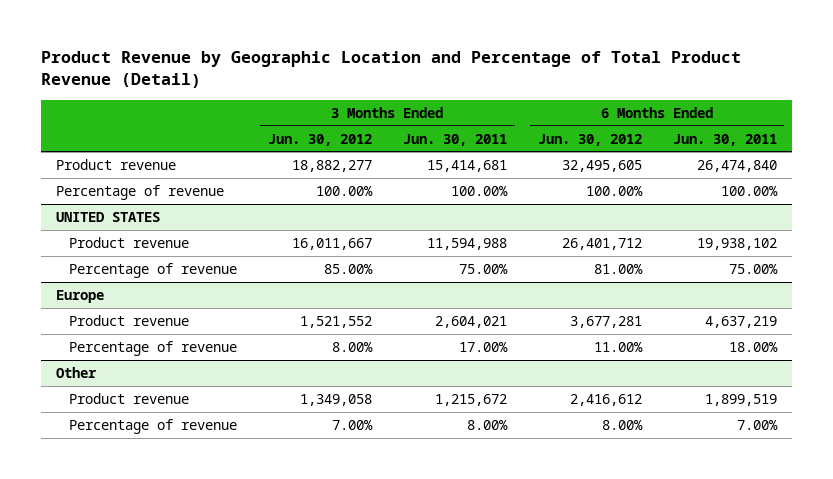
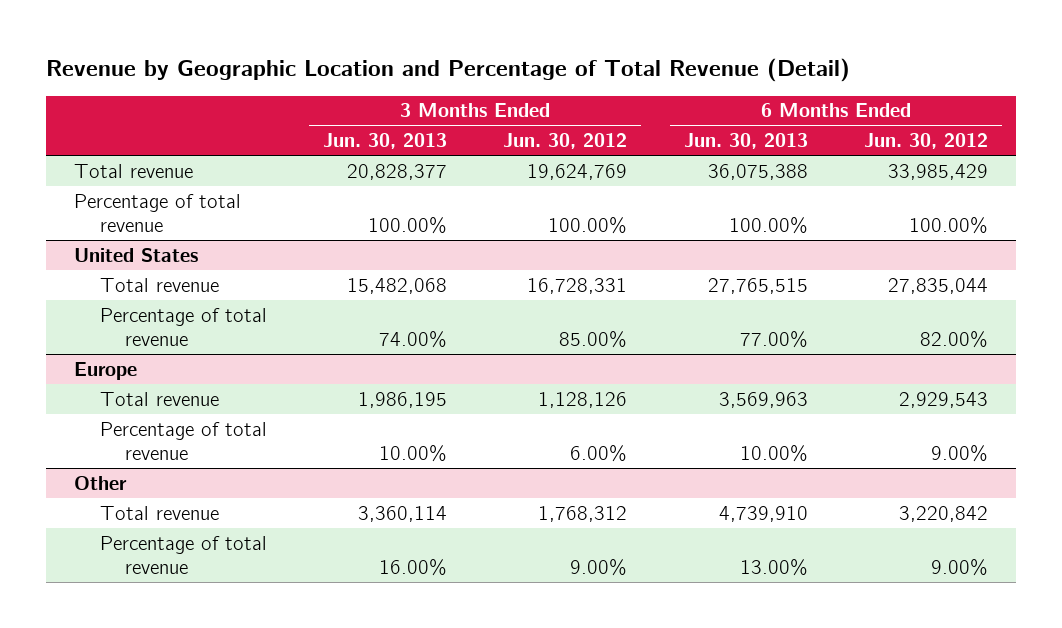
[41,51,742,89] Product Revenue by Geographic Location and Percentage of Total Product Revenue (Detail) -> [45,58,850,83] Revenue by Geographic Location and Percentage of Total Revenue (Detail)
[402,133,507,146] Jun. 30, 2011 -> none
[672,133,777,146] Jun. 30, 2011 -> none
none -> [322,133,447,150] Jun. 30, 2013
none -> [683,133,808,150] Jun. 30, 2013
[56,159,177,171] Product revenue -> none
[69,237,190,249] Product revenue -> none
none -> [74,163,194,178] Total revenue
[56,185,225,201] Percentage of revenue -> [74,193,242,233] Percentage of total revenue
[56,212,161,223] UNITED STATES -> [74,247,199,262] United States
none -> [99,277,219,292] Total revenue
[69,263,238,279] Percentage of revenue -> [99,307,267,347] Percentage of total revenue
[593,264,643,275] 81.00% -> [920,331,989,349] 82.00%
[69,315,190,327] Product revenue -> none
none -> [99,391,219,406] Total revenue
[69,341,238,357] Percentage of revenue -> [99,421,267,461] Percentage of total revenue
[332,342,374,353] 8.00% -> [570,445,628,463] 6.00%
[593,342,643,353] 11.00% -> [931,445,989,463] 9.00%
[69,393,190,405] Product revenue -> none
none -> [99,505,219,520] Total revenue
[69,419,238,435] Percentage of revenue -> [99,535,267,575] Percentage of total revenue
[332,420,374,431] 7.00% -> [570,559,628,577] 9.00%
[601,420,643,431] 8.00% -> [931,559,989,577] 9.00%

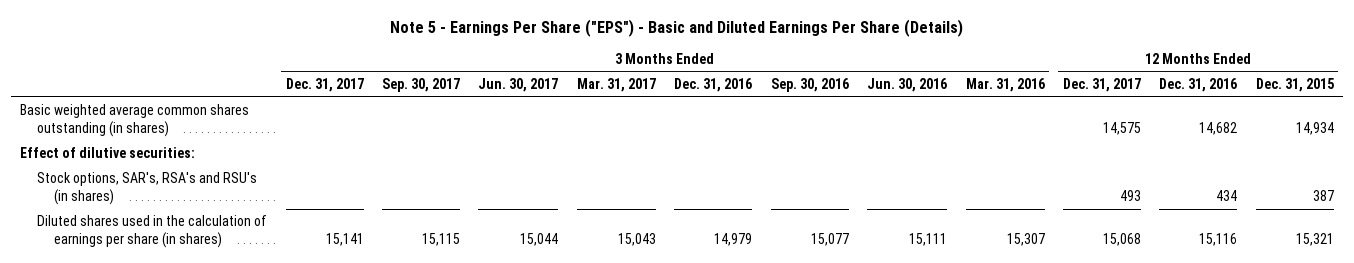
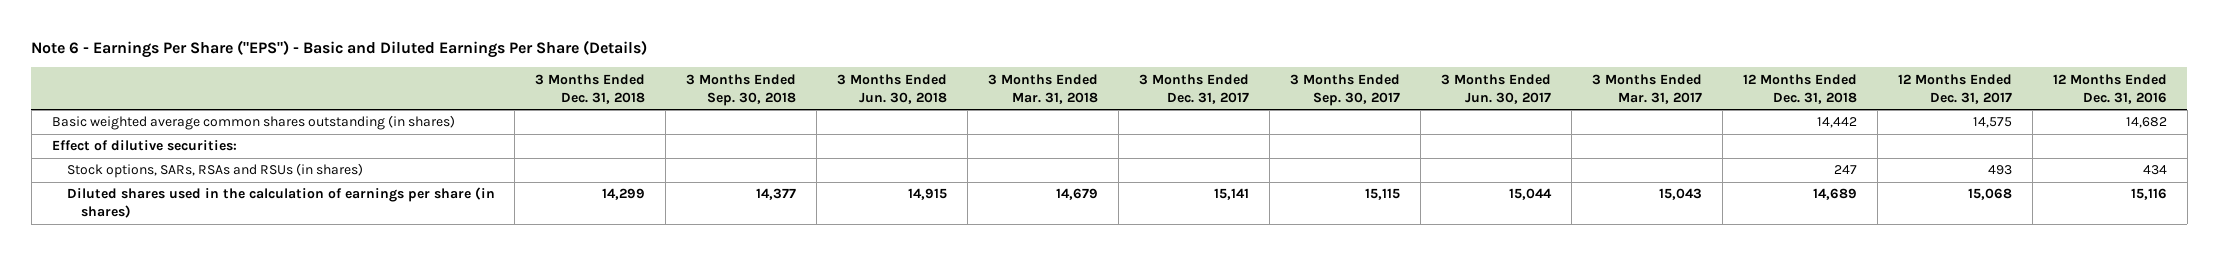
[390,18,964,37] Note 5 - Earnings Per Share ("EPS") - Basic and Diluted Earnings Per Share (Details) -> [31,40,648,59] Note 6 - Earnings Per Share ("EPS") - Basic and Diluted Earnings Per Share (Details)
[674,78,753,93] Dec. 31, 2016 -> none
[770,78,849,93] Sep. 30, 2016 -> none
[867,78,948,93] Jun. 30, 2016 -> none
[965,78,1045,93] Mar. 31, 2016 -> none
[1255,78,1334,93] Dec. 31, 2015 -> none
none -> [535,73,646,104] 3 Months Ended Dec. 31, 2018
none -> [686,73,797,106] 3 Months Ended Sep. 30, 2018
none -> [837,73,948,104] 3 Months Ended Jun. 30, 2018
none -> [988,73,1099,104] 3 Months Ended Mar. 31, 2018
none -> [1742,73,1857,104] 12 Months Ended Dec. 31, 2018
[37,172,258,206] Stock options, SAR's, RSA's and RSU's (in shares) -> [66,163,363,179] Stock options, SARs, RSAs and RSUs (in shares)

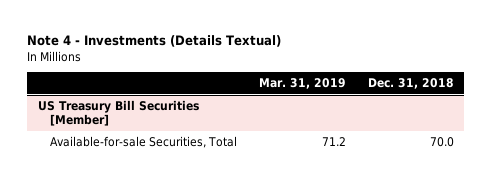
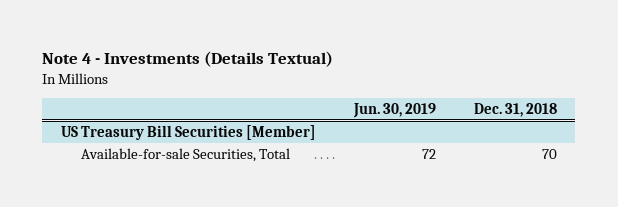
[258,78,346,90] Mar. 31, 2019 -> none
none -> [352,102,436,118] Jun. 30, 2019
[429,136,454,147] 70.0 -> [541,148,557,159] 70

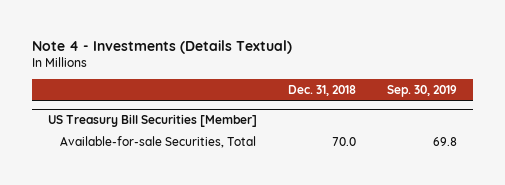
[352,102,436,118] Jun. 30, 2019 -> none
none -> [387,85,458,98] Sep. 30, 2019
[541,148,557,159] 70 -> [332,137,357,147] 70.0

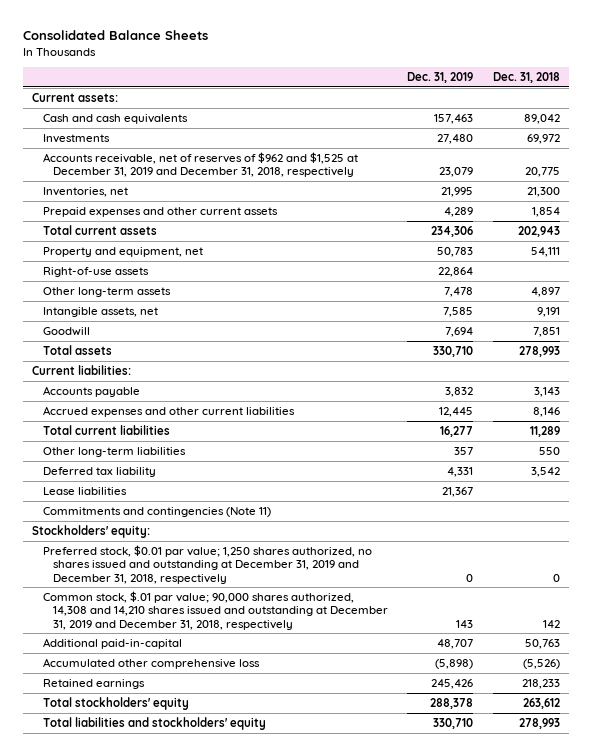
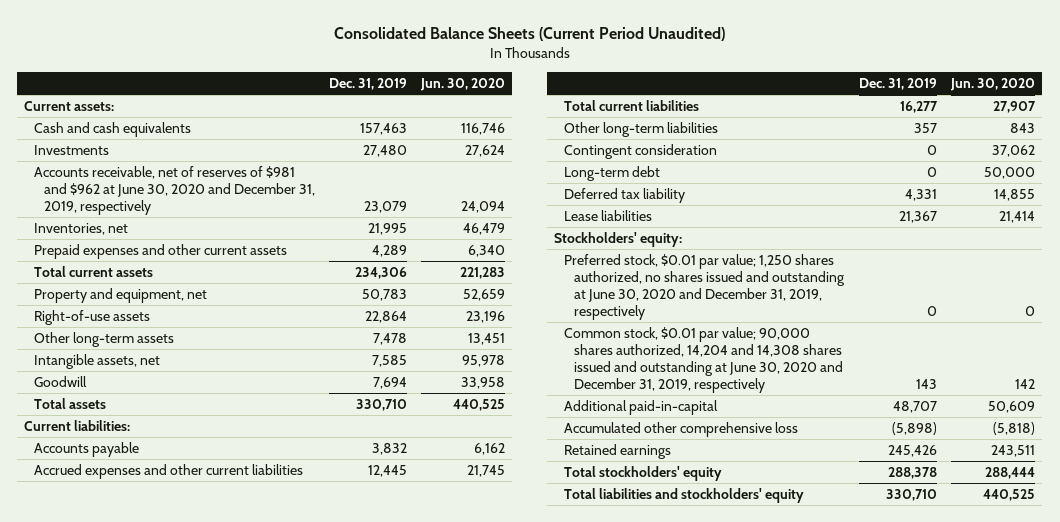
[22,30,208,41] Consolidated Balance Sheets -> [333,27,725,42] Consolidated Balance Sheets (Current Period Unaudited)
[492,72,560,84] Dec. 31, 2018 -> none
none -> [420,77,506,91] Jun. 30, 2020
[42,151,358,178] Accounts receivable, net of reserves of $962 and $1,525 at December 31, 2019 and December 31, 2018, respectively -> [34,166,316,215] Accounts receivable, net of reserves of $981 and $962 at June 30, 2020 and December 31, 2019, respectively
none -> [563,144,717,160] Contingent consideration
none -> [563,166,660,182] Long-term debt
[42,506,271,517] Commitments and contingencies (Note 11) -> none
[42,544,372,584] Preferred stock, $0.01 par value; 1,250 shares authorized, no shares issued and outstanding at December 31, 2019 and December 31, 2018, respectively -> [563,254,845,320] Preferred stock, $0.01 par value; 1,250 shares authorized, no shares issued and outstanding at June 30, 2020 and December 31, 2019, respectively
[42,590,388,630] Common stock, $.01 par value; 90,000 shares authorized, 14,308 and 14,210 shares issued and outstanding at December 31, 2019 and December 31, 2018, respectively -> [563,327,843,393] Common stock, $0.01 par value; 90,000 shares authorized, 14,204 and 14,308 shares issued and outstanding at June 30, 2020 and December 31, 2019, respectively

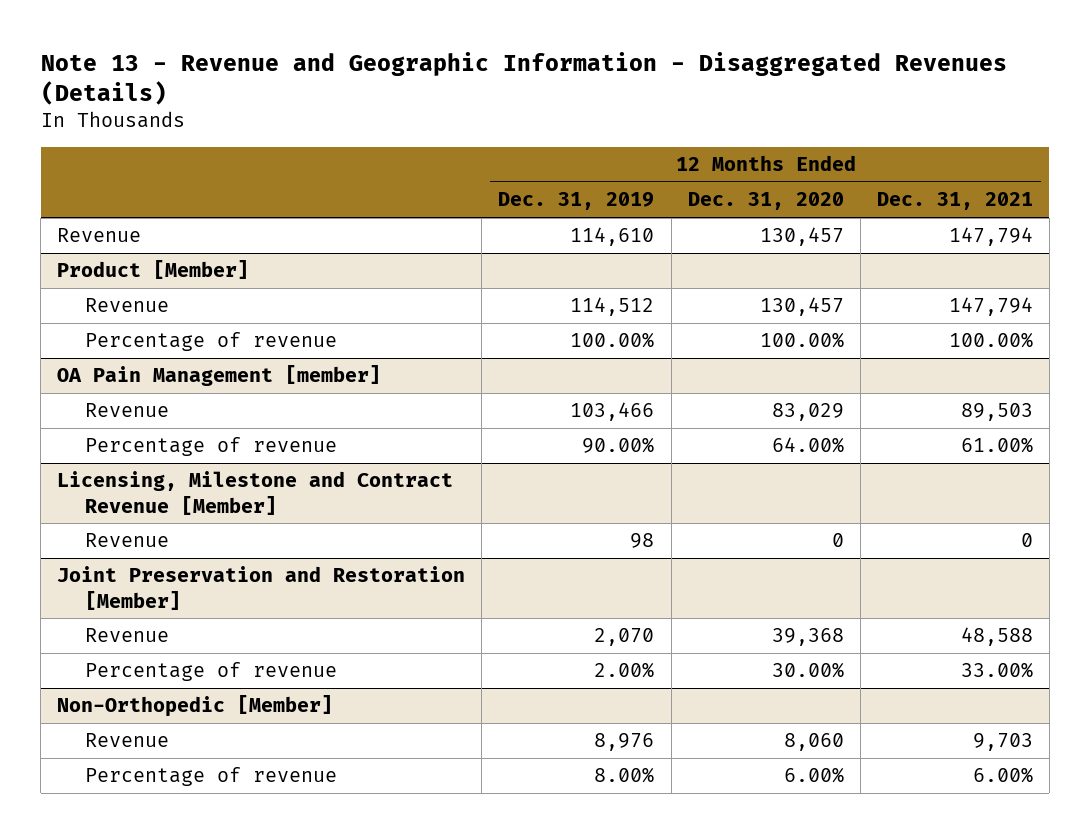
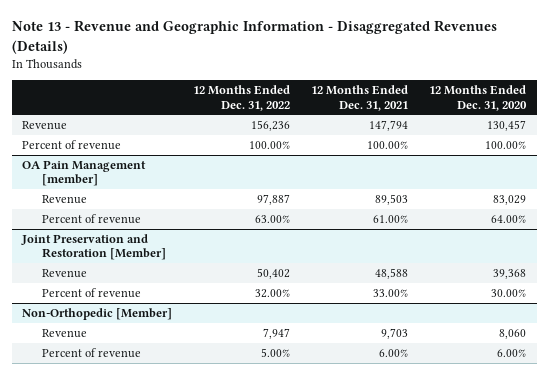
[498,192,655,211] Dec. 31, 2019 -> none
none -> [193,85,291,111] 12 Months Ended Dec. 31, 2022
[57,260,250,280] Product [Member] -> none
[84,298,169,313] Revenue -> none
[84,332,337,352] Percentage of revenue -> [22,139,122,150] Percent of revenue
[57,471,454,515] Licensing, Milestone and Contract Revenue [Member] -> none
[84,533,169,548] Revenue -> none
[84,437,337,457] Percentage of revenue -> [42,213,142,224] Percent of revenue
[84,662,337,682] Percentage of revenue -> [42,287,142,298] Percent of revenue
[84,767,337,787] Percentage of revenue -> [42,347,142,358] Percent of revenue

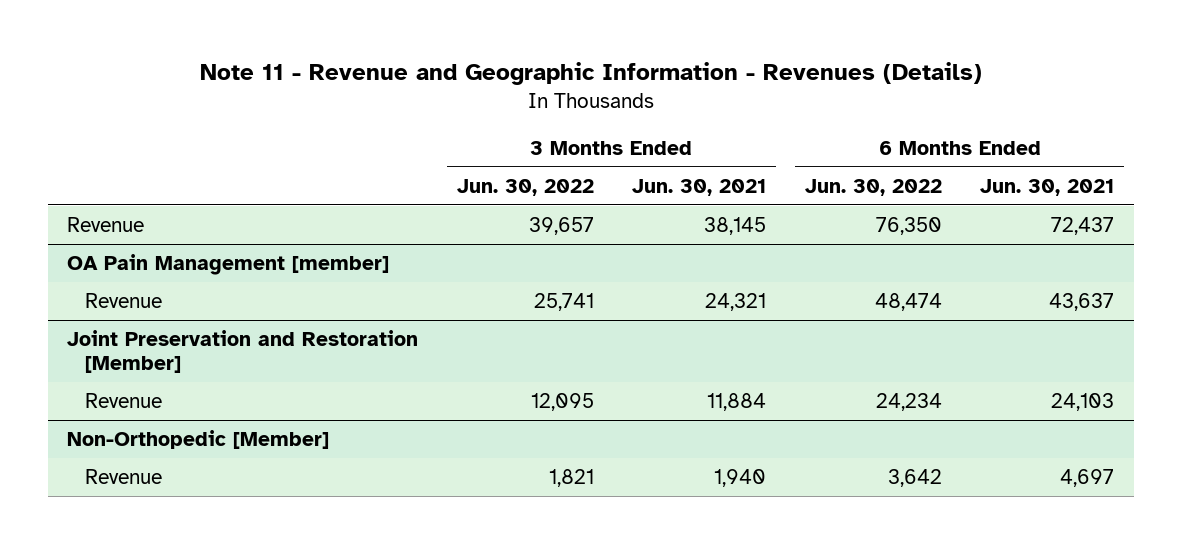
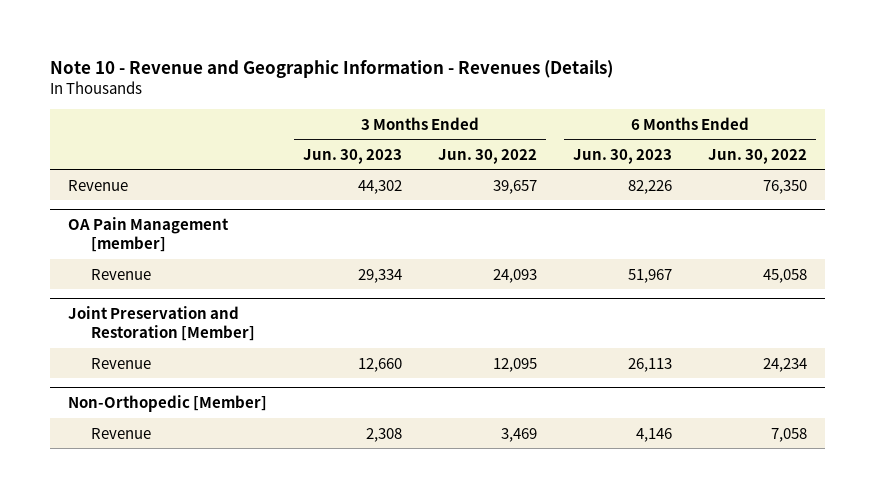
[199,62,982,86] Note 11 - Revenue and Geographic Information - Revenues (Details) -> [50,59,614,78] Note 10 - Revenue and Geographic Information - Revenues (Details)
[632,178,767,196] Jun. 30, 2021 -> none
[980,178,1115,196] Jun. 30, 2021 -> none
none -> [303,148,403,164] Jun. 30, 2023
none -> [573,148,673,164] Jun. 30, 2023
[533,293,594,312] 25,741 -> [493,268,538,283] 24,093
[874,293,942,312] 48,474 -> [763,268,808,283] 45,058
[548,469,594,488] 1,821 -> [501,427,538,442] 3,469
[887,469,942,488] 3,642 -> [771,427,808,442] 7,058

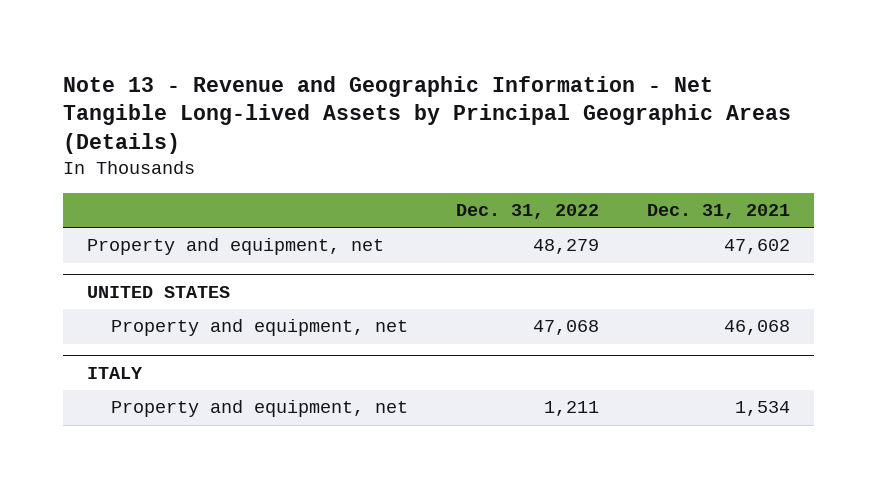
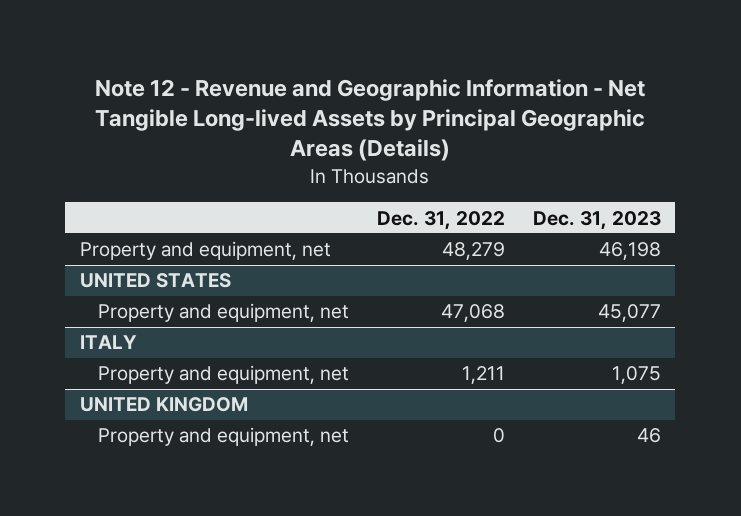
[62,75,791,155] Note 13 - Revenue and Geographic Information - Net Tangible Long-lived Assets by Principal Geographic Areas (Details) -> [95,78,646,162] Note 12 - Revenue and Geographic Information - Net Tangible Long-lived Assets by Principal Geographic Areas (Details)
[646,204,790,220] Dec. 31, 2021 -> none
none -> [533,210,662,230] Dec. 31, 2023
none -> [79,397,248,413] UNITED KINGDOM
none -> [98,427,350,447] Property and equipment, net

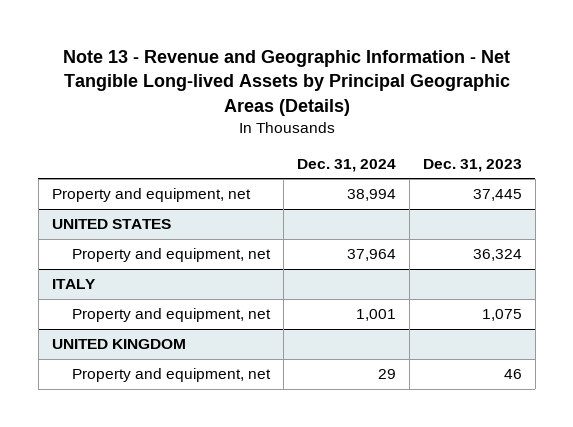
[95,78,646,162] Note 12 - Revenue and Geographic Information - Net Tangible Long-lived Assets by Principal Geographic Areas (Details) -> [62,49,510,116] Note 13 - Revenue and Geographic Information - Net Tangible Long-lived Assets by Principal Geographic Areas (Details)
[377,210,506,230] Dec. 31, 2022 -> none
none -> [296,158,396,172] Dec. 31, 2024
[599,242,662,261] 46,198 -> [472,189,522,202] 37,445
[598,304,662,323] 45,077 -> [472,249,522,262] 36,324

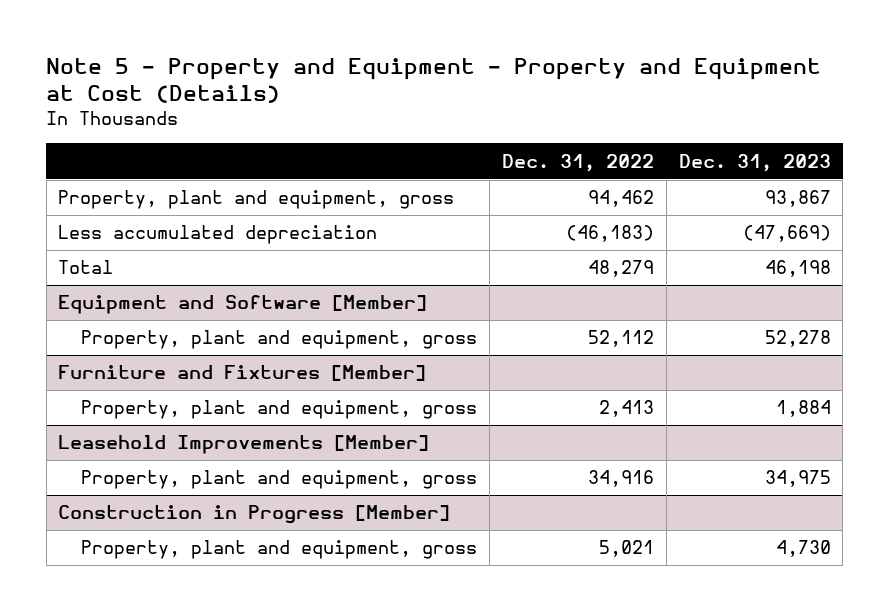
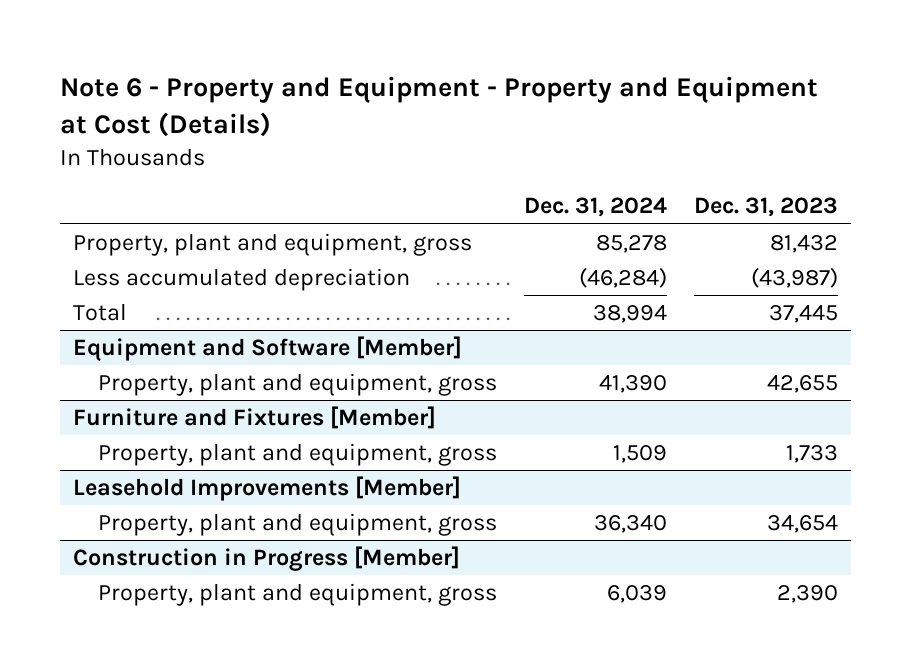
[46,57,822,104] Note 5 - Property and Equipment - Property and Equipment at Cost (Details) -> [59,76,818,138] Note 6 - Property and Equipment - Property and Equipment at Cost (Details)
[501,153,654,172] Dec. 31, 2022 -> none
none -> [523,197,667,218] Dec. 31, 2024
[764,190,831,208] 93,867 -> [769,234,838,253] 81,432
[742,225,831,243] (47,669) -> [750,266,838,288] (43,987)
[764,260,831,278] 46,198 -> [768,304,838,323] 37,445
[764,330,831,348] 52,278 -> [766,374,838,393] 42,655
[775,400,831,418] 1,884 -> [785,444,838,463] 1,733
[764,470,831,488] 34,975 -> [766,514,838,533] 34,654
[775,540,831,558] 4,730 -> [776,584,838,603] 2,390

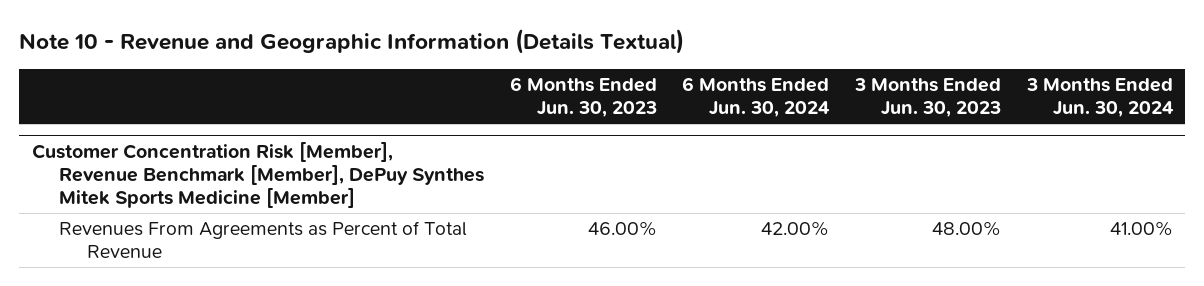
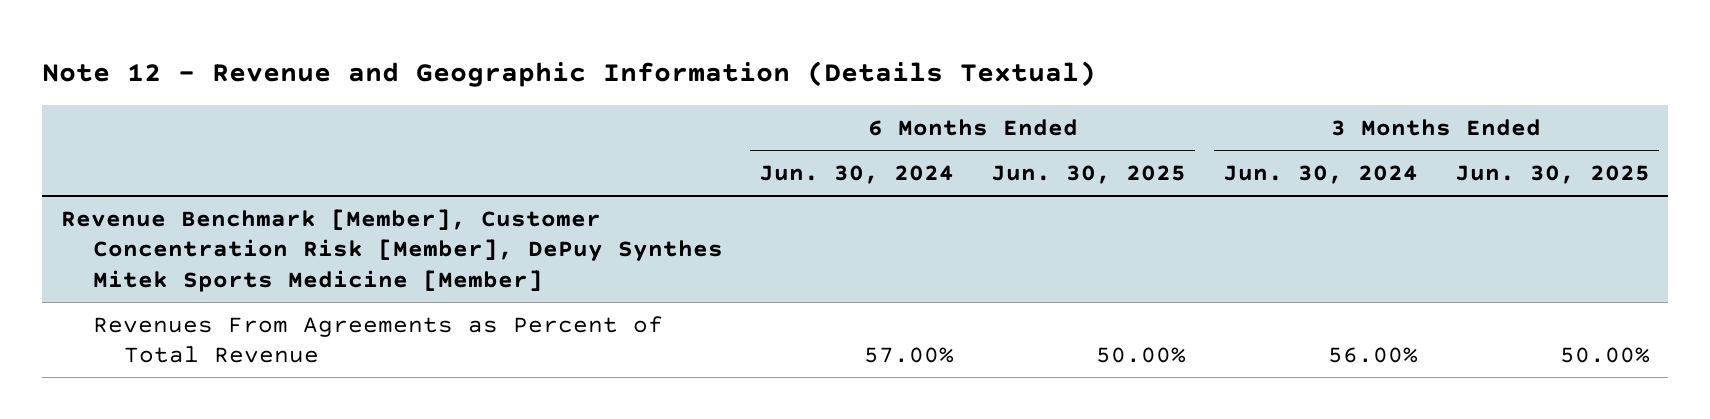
[19,29,685,55] Note 10 - Revenue and Geographic Information (Details Textual) -> [42,60,1097,87] Note 12 - Revenue and Geographic Information (Details Textual)
[509,77,657,117] 6 Months Ended Jun. 30, 2023 -> none
[853,78,1001,117] 3 Months Ended Jun. 30, 2023 -> none
none -> [991,165,1187,185] Jun. 30, 2025
none -> [1454,165,1650,185] Jun. 30, 2025
[31,140,485,208] Customer Concentration Risk [Member], Revenue Benchmark [Member], DePuy Synthes Mitek Sports Medicine [Member] -> [60,208,723,292] Revenue Benchmark [Member], Customer Concentration Risk [Member], DePuy Synthes Mitek Sports Medicine [Member]
[761,221,830,237] 42.00% -> [864,347,955,364] 57.00%
[1109,221,1173,237] 41.00% -> [1327,347,1418,364] 56.00%

